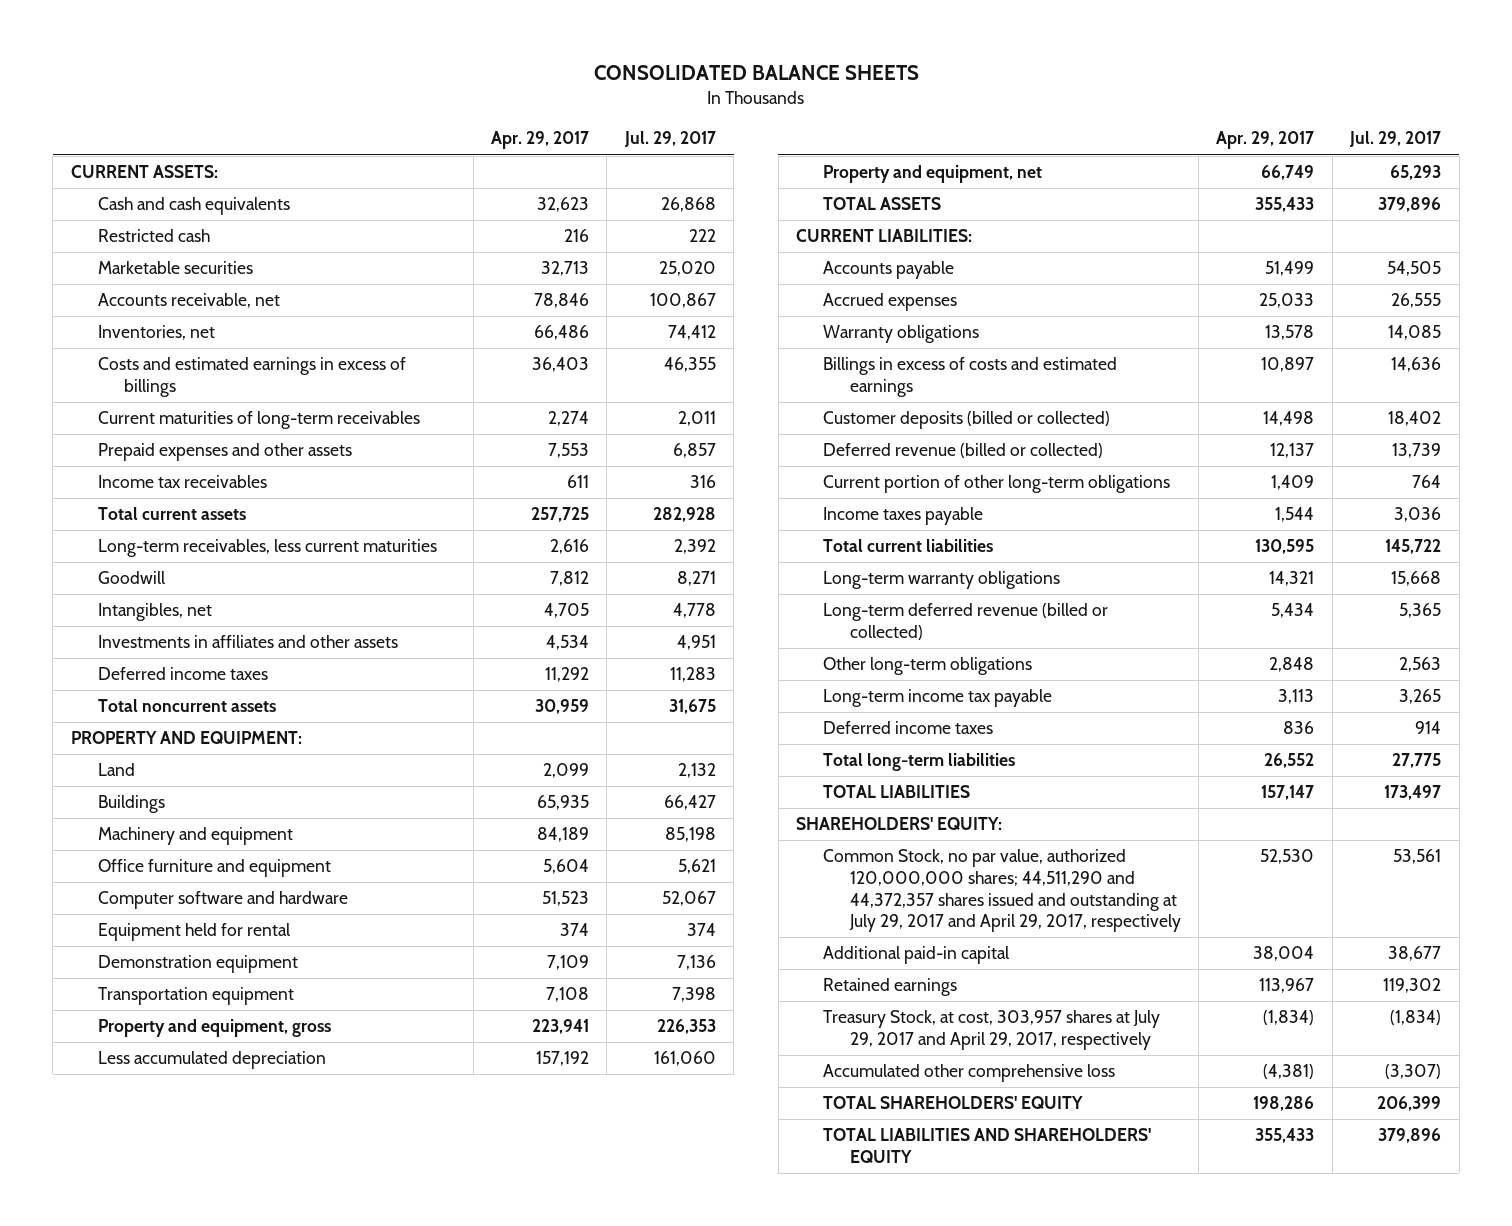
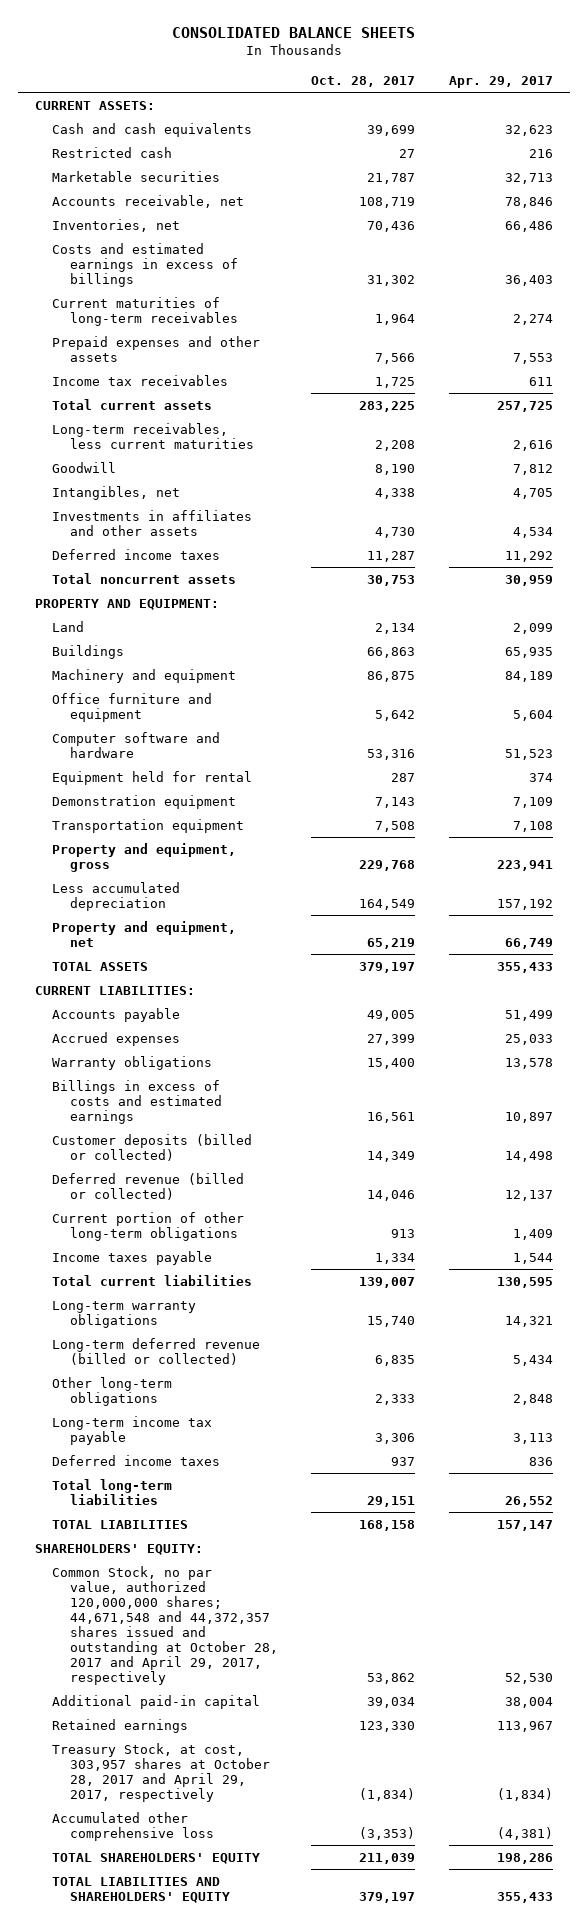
[623,131,716,148] Jul. 29, 2017 -> none
none -> [311,76,416,88] Oct. 28, 2017
[822,849,1181,933] Common Stock, no par value, authorized 120,000,000 shares; 44,511,290 and 44,372,357 shares issued and outstanding at July 29, 2017 and April 29, 2017, respectively -> [52,1565,278,1685] Common Stock, no par value, authorized 120,000,000 shares; 44,671,548 and 44,372,357 shares issued and outstanding at October 28, 2017 and April 29, 2017, respectively
[822,1010,1160,1050] Treasury Stock, at cost, 303,957 shares at July 29, 2017 and April 29, 2017, respectively -> [52,1742,270,1802] Treasury Stock, at cost, 303,957 shares at October 28, 2017 and April 29, 2017, respectively

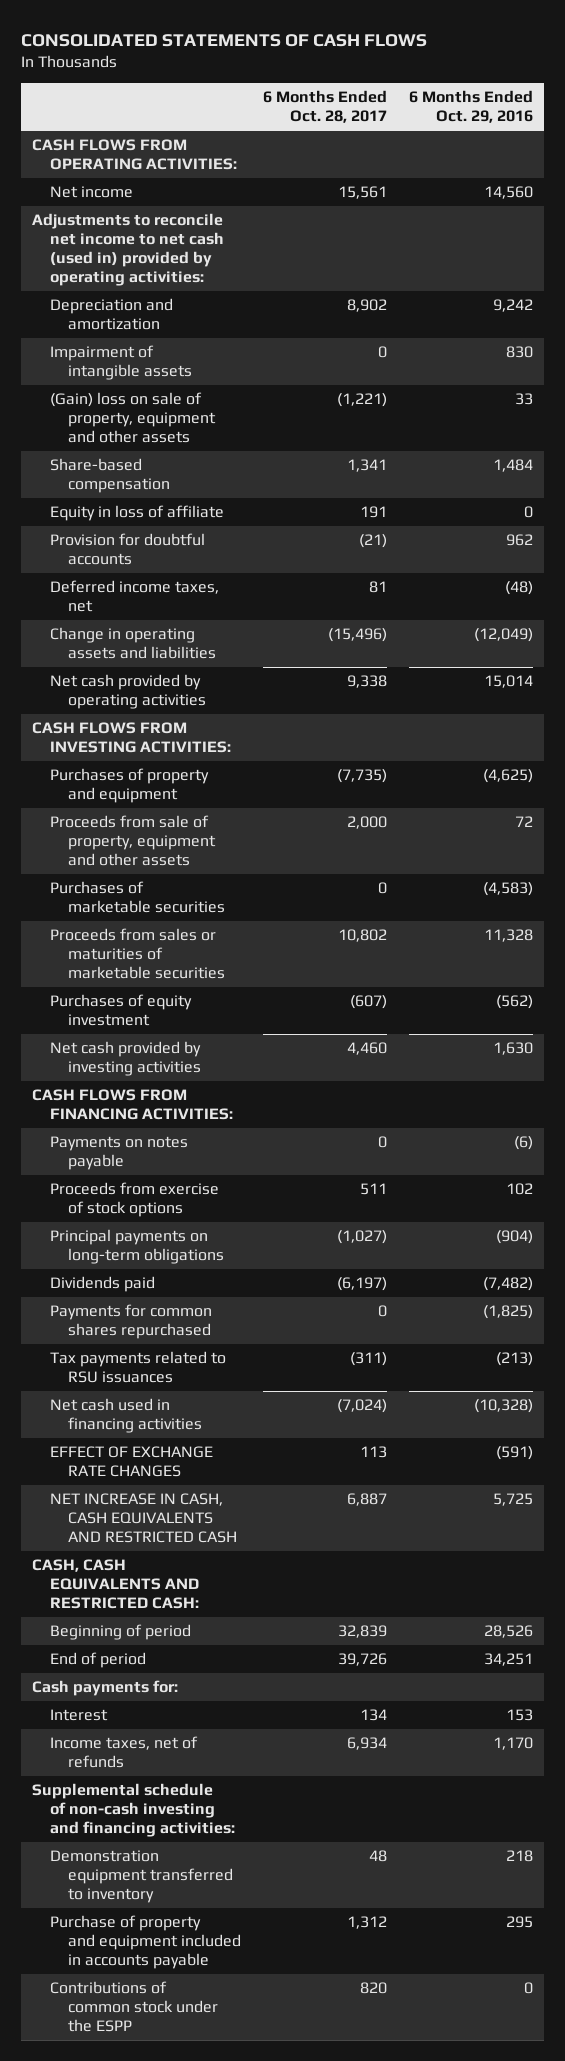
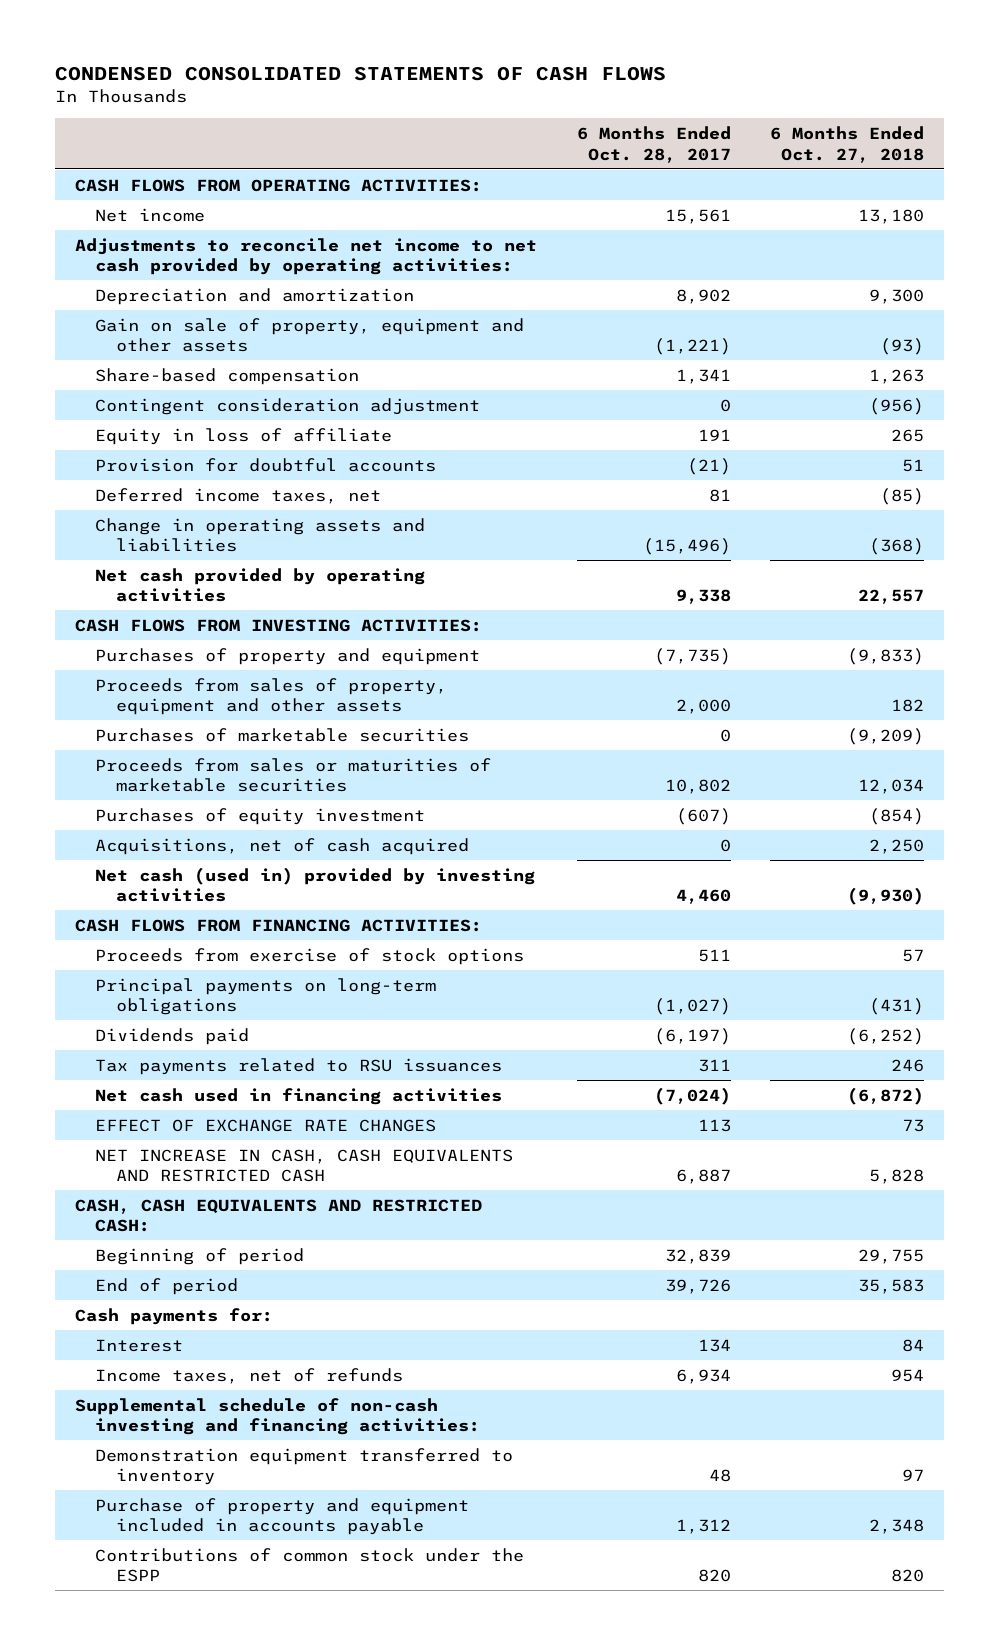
[20,33,427,47] CONSOLIDATED STATEMENTS OF CASH FLOWS -> [55,66,667,82] CONDENSED CONSOLIDATED STATEMENTS OF CASH FLOWS
[408,90,533,124] 6 Months Ended Oct. 29, 2016 -> none
none -> [770,126,925,163] 6 Months Ended Oct. 27, 2018
[31,213,225,287] Adjustments to reconcile net income to net cash (used in) provided by operating activities: -> [74,237,537,276] Adjustments to reconcile net income to net cash provided by operating activities:
[50,345,193,381] Impairment of intangible assets -> none
[50,392,217,444] (Gain) loss on sale of property, equipment and other assets -> [95,317,525,353] Gain on sale of property, equipment and other assets
none -> [95,397,481,415] Contingent consideration adjustment
[50,815,217,867] Proceeds from sale of property, equipment and other assets -> [95,677,448,716] Proceeds from sales of property, equipment and other assets
none -> [95,837,470,855] Acquisitions, net of cash acquired
[50,1041,202,1077] Net cash provided by investing activities -> [95,866,536,903] Net cash (used in) provided by investing activities
[50,1136,189,1171] Payments on notes payable -> none
[50,1304,213,1340] Payments for common shares repurchased -> none
[350,1352,388,1367] (311) -> [697,1058,731,1072] 311

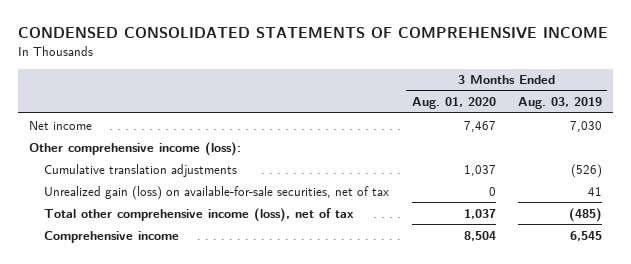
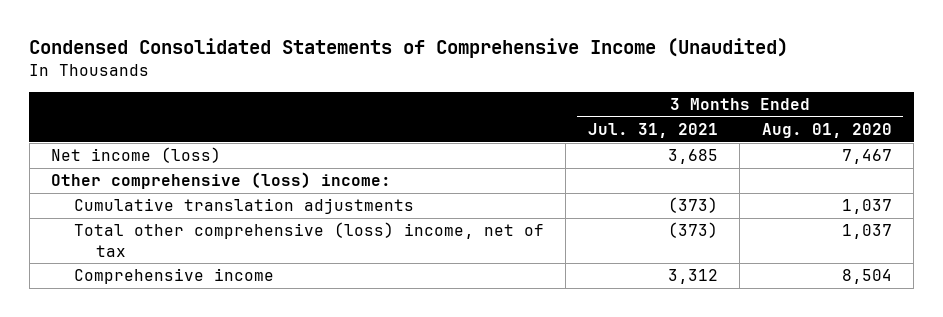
[17,27,608,40] CONDENSED CONSOLIDATED STATEMENTS OF COMPREHENSIVE INCOME -> [29,38,789,59] Condensed Consolidated Statements of Comprehensive Income (Unaudited)
[517,97,602,110] Aug. 03, 2019 -> none
none -> [587,123,718,139] Jul. 31, 2021
[28,120,92,130] Net income -> [51,147,222,164] Net income (loss)
[28,141,241,156] Other comprehensive income (loss): -> [51,172,392,190] Other comprehensive (loss) income:
[44,185,390,200] Unrealized gain (loss) on available-for-sale securities, net of tax -> none
[44,207,355,222] Total other comprehensive income (loss), net of tax -> [73,222,544,257] Total other comprehensive (loss) income, net of tax

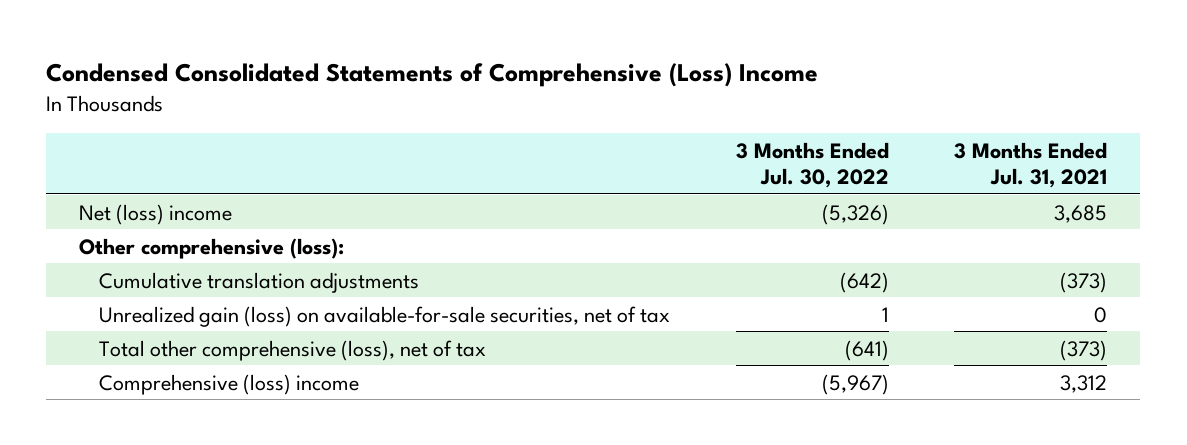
[29,38,789,59] Condensed Consolidated Statements of Comprehensive Income (Unaudited) -> [46,62,819,87] Condensed Consolidated Statements of Comprehensive (Loss) Income
[761,123,892,139] Aug. 01, 2020 -> none
none -> [735,141,889,188] 3 Months Ended Jul. 30, 2022
[51,147,222,164] Net income (loss) -> [79,203,233,225] Net (loss) income
[51,172,392,190] Other comprehensive (loss) income: -> [79,237,345,259] Other comprehensive (loss):
none -> [99,305,671,327] Unrealized gain (loss) on available-for-sale securities, net of tax
[73,222,544,257] Total other comprehensive (loss) income, net of tax -> [99,339,487,361] Total other comprehensive (loss), net of tax
[73,268,274,285] Comprehensive income -> [99,373,360,395] Comprehensive (loss) income

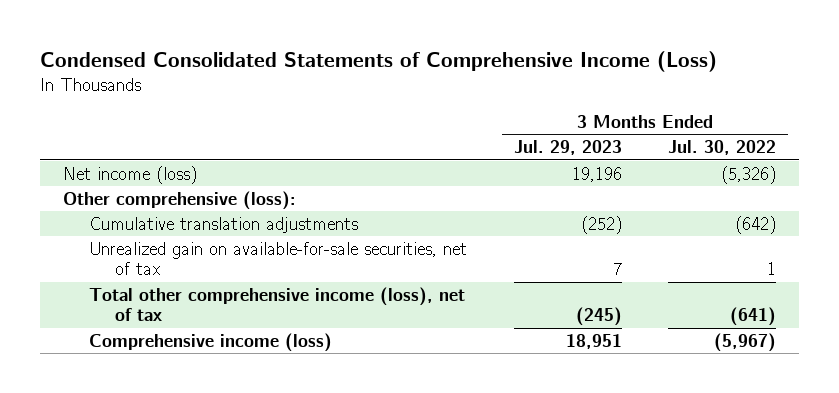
[46,62,819,87] Condensed Consolidated Statements of Comprehensive (Loss) Income -> [39,51,717,73] Condensed Consolidated Statements of Comprehensive Income (Loss)
[954,141,1108,188] 3 Months Ended Jul. 31, 2021 -> none
none -> [513,140,622,156] Jul. 29, 2023
[79,203,233,225] Net (loss) income -> [62,165,197,184] Net income (loss)
[99,305,671,327] Unrealized gain (loss) on available-for-sale securities, net of tax -> [89,241,468,276] Unrealized gain on available-for-sale securities, net of tax
[99,339,487,361] Total other comprehensive (loss), net of tax -> [89,286,466,322] Total other comprehensive income (loss), net of tax
[99,373,360,395] Comprehensive (loss) income -> [89,332,333,352] Comprehensive income (loss)

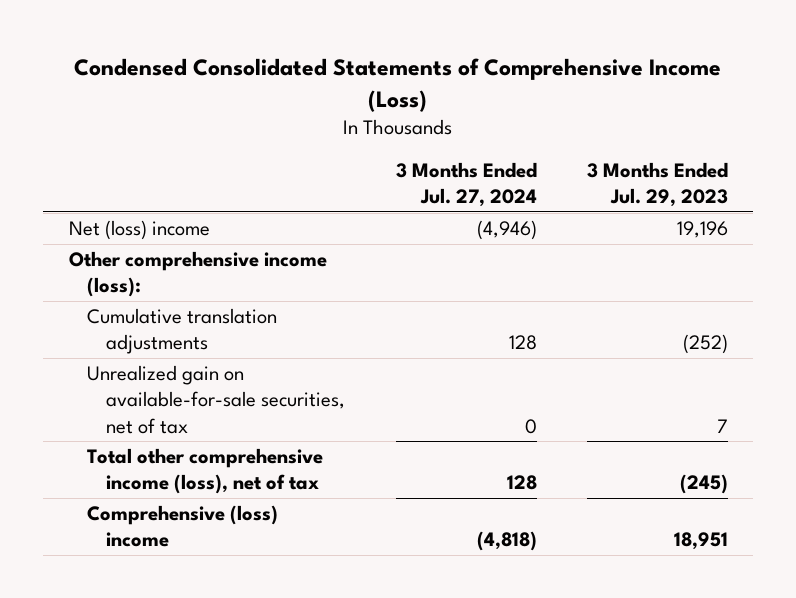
[668,140,777,156] Jul. 30, 2022 -> none
none -> [395,161,537,207] 3 Months Ended Jul. 27, 2024
[62,165,197,184] Net income (loss) -> [68,220,210,241] Net (loss) income
[62,190,296,210] Other comprehensive (loss): -> [68,251,327,298] Other comprehensive income (loss):
[89,332,333,352] Comprehensive income (loss) -> [87,505,279,548] Comprehensive (loss) income

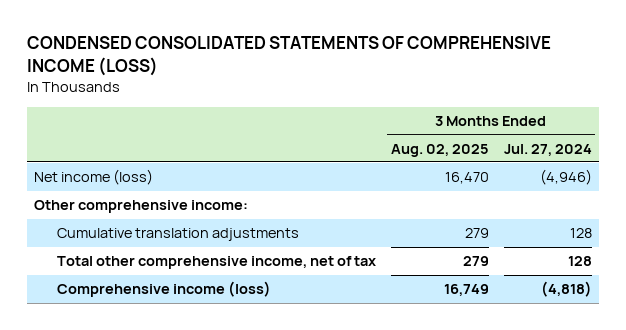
[74,57,722,112] Condensed Consolidated Statements of Comprehensive Income (Loss) -> [26,36,551,77] CONDENSED CONSOLIDATED STATEMENTS OF COMPREHENSIVE INCOME (LOSS)
[586,161,728,207] 3 Months Ended Jul. 29, 2023 -> none
none -> [390,143,489,157] Aug. 02, 2025
[68,220,210,241] Net (loss) income -> [33,169,153,186] Net income (loss)
[68,251,327,298] Other comprehensive income (loss): -> [33,200,248,214] Other comprehensive income:
[87,365,346,434] Unrealized gain on available-for-sale securities, net of tax -> none
[87,448,324,495] Total other comprehensive income (loss), net of tax -> [57,256,377,270] Total other comprehensive income, net of tax
[87,505,279,548] Comprehensive (loss) income -> [57,281,272,298] Comprehensive income (loss)

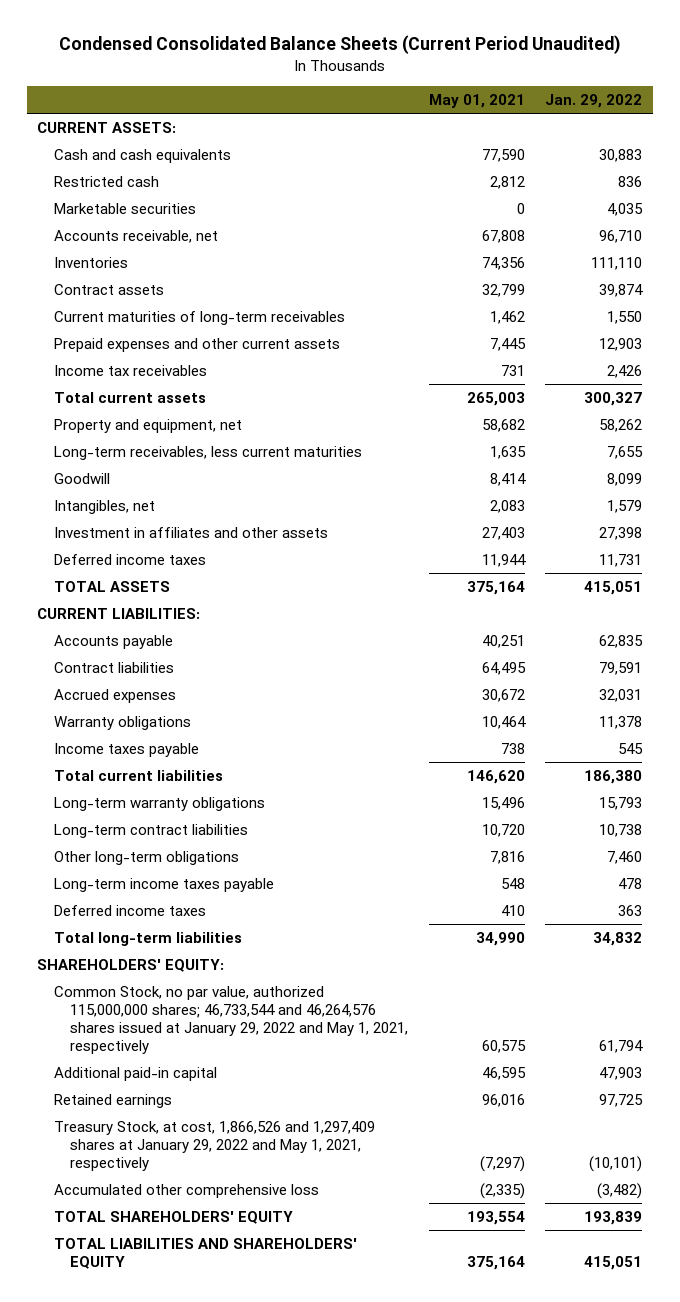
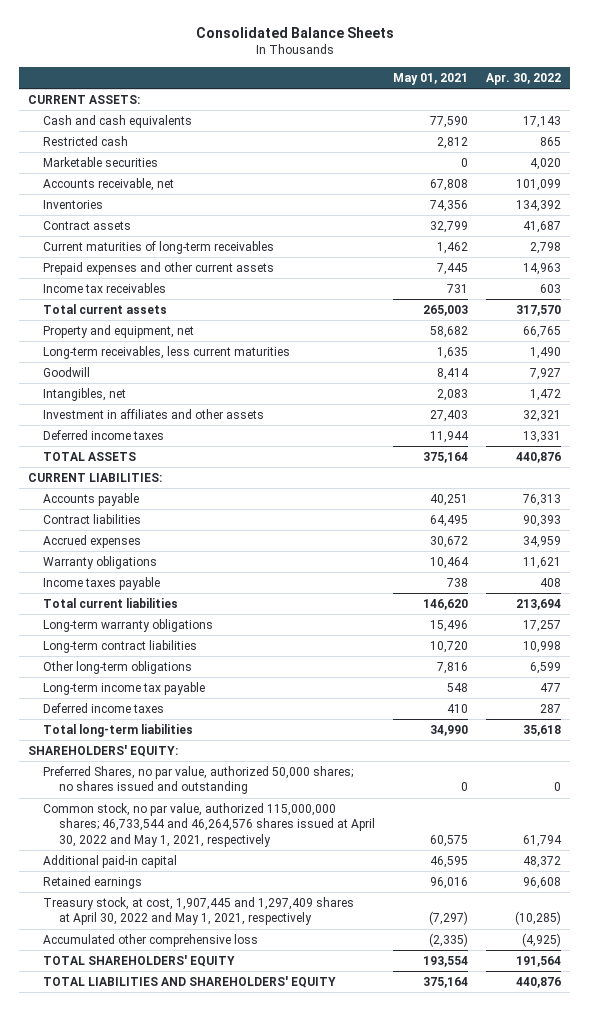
[58,35,621,55] Condensed Consolidated Balance Sheets (Current Period Unaudited) -> [195,26,394,38] Consolidated Balance Sheets
[545,93,643,108] Jan. 29, 2022 -> none
none -> [486,72,562,85] Apr. 30, 2022
[53,878,274,893] Long-term income taxes payable -> [43,682,206,696] Long-term income tax payable
none -> [43,766,354,795] Preferred Shares, no par value, authorized 50,000 shares; no shares issued and outstanding
[53,986,408,1055] Common Stock, no par value, authorized 115,000,000 shares; 46,733,544 and 46,264,576 shares issued at January 29, 2022 and May 1, 2021, respectively -> [43,803,375,847] Common stock, no par value, authorized 115,000,000 shares; 46,733,544 and 46,264,576 shares issued at April 30, 2022 and May 1, 2021, respectively
[53,1121,375,1172] Treasury Stock, at cost, 1,866,526 and 1,297,409 shares at January 29, 2022 and May 1, 2021, respectively -> [43,897,355,926] Treasury stock, at cost, 1,907,445 and 1,297,409 shares at April 30, 2022 and May 1, 2021, respectively

